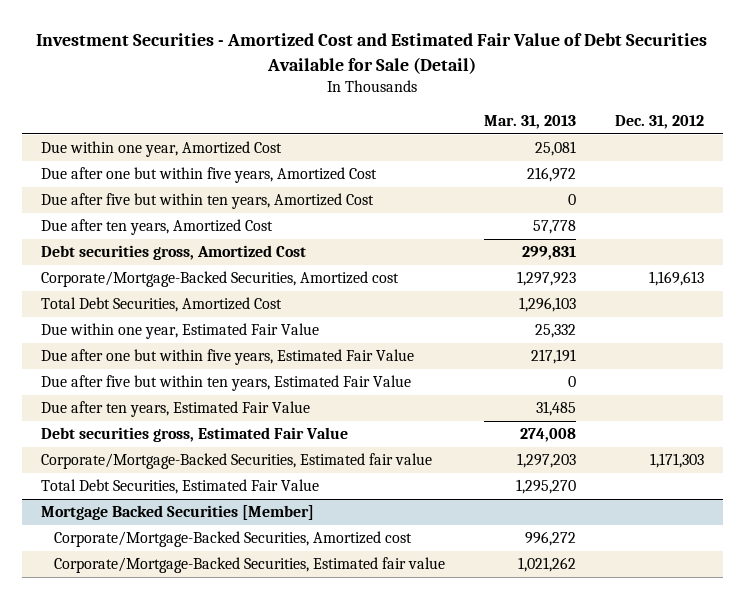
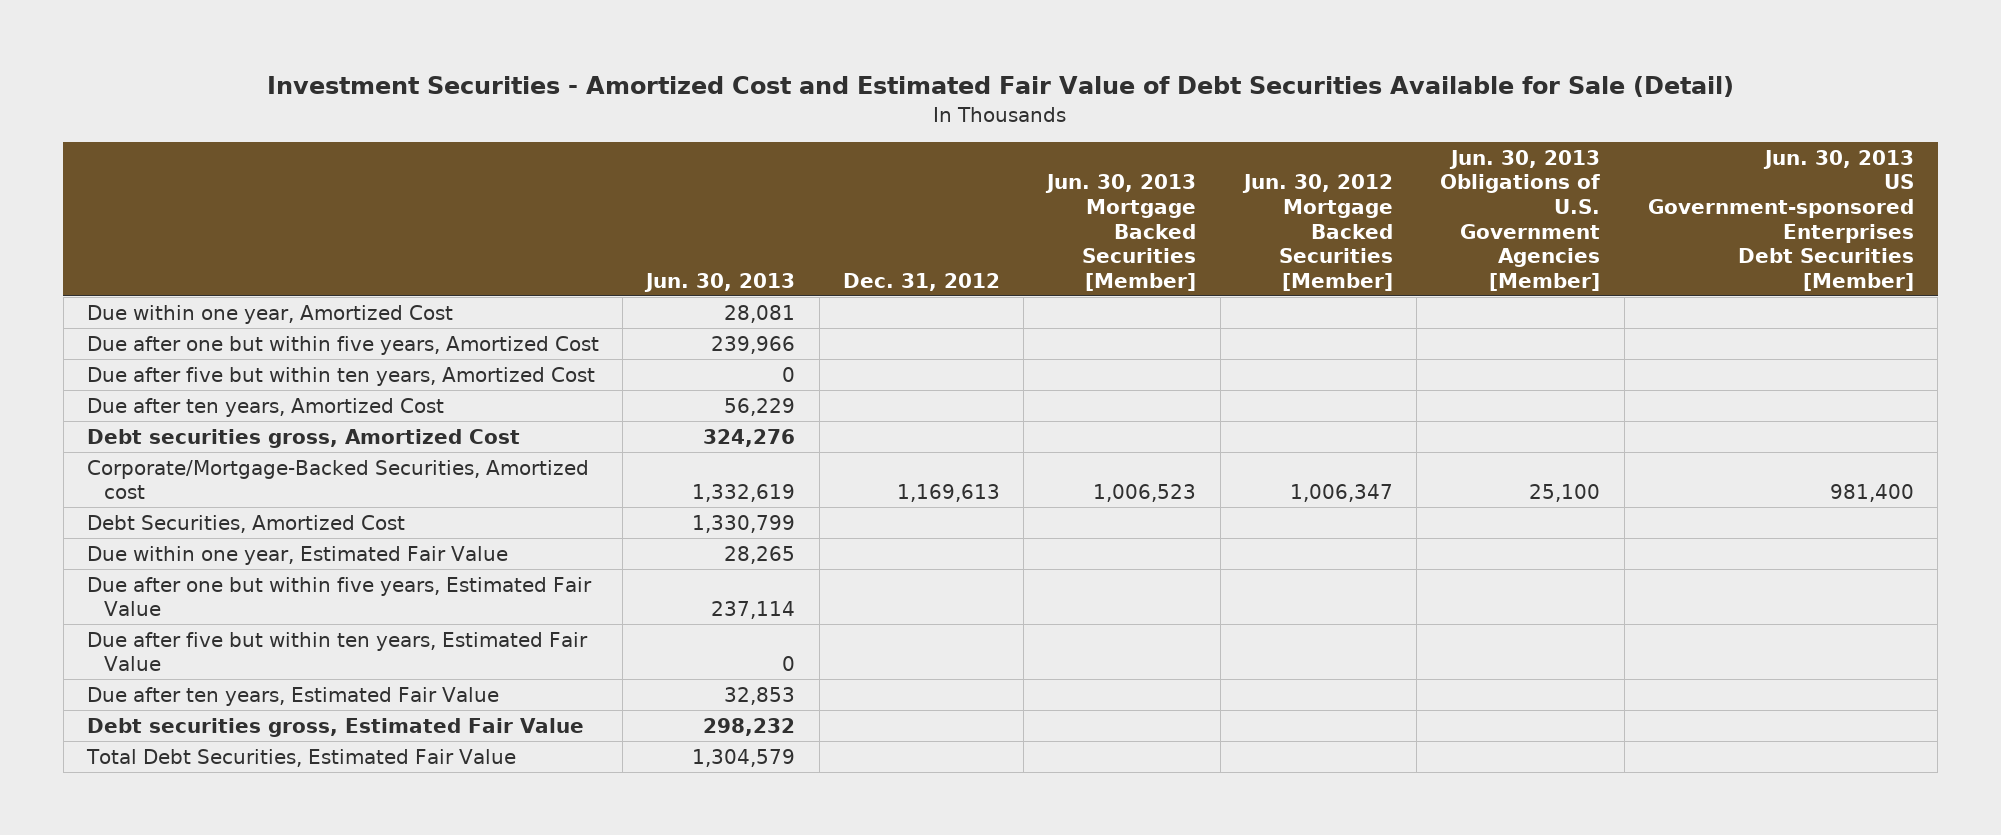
[484,115,577,130] Mar. 31, 2013 -> none
none -> [644,272,796,292] Jun. 30, 2013
none -> [1045,174,1197,291] Jun. 30, 2013 Mortgage Backed Securities [Member]
none -> [1241,174,1393,291] Jun. 30, 2012 Mortgage Backed Securities [Member]
none -> [1440,149,1601,291] Jun. 30, 2013 Obligations of U.S. Government Agencies [Member]
none -> [1647,149,1914,291] Jun. 30, 2013 US Government-sponsored Enterprises Debt Securities [Member]
[40,297,282,313] Total Debt Securities, Amortized Cost -> [86,514,405,533] Debt Securities, Amortized Cost
[40,453,432,470] Corporate/Mortgage-Backed Securities, Estimated fair value -> none
[40,505,314,521] Mortgage Backed Securities [Member] -> none
[54,531,413,548] Corporate/Mortgage-Backed Securities, Amortized cost -> none
[54,557,446,574] Corporate/Mortgage-Backed Securities, Estimated fair value -> none

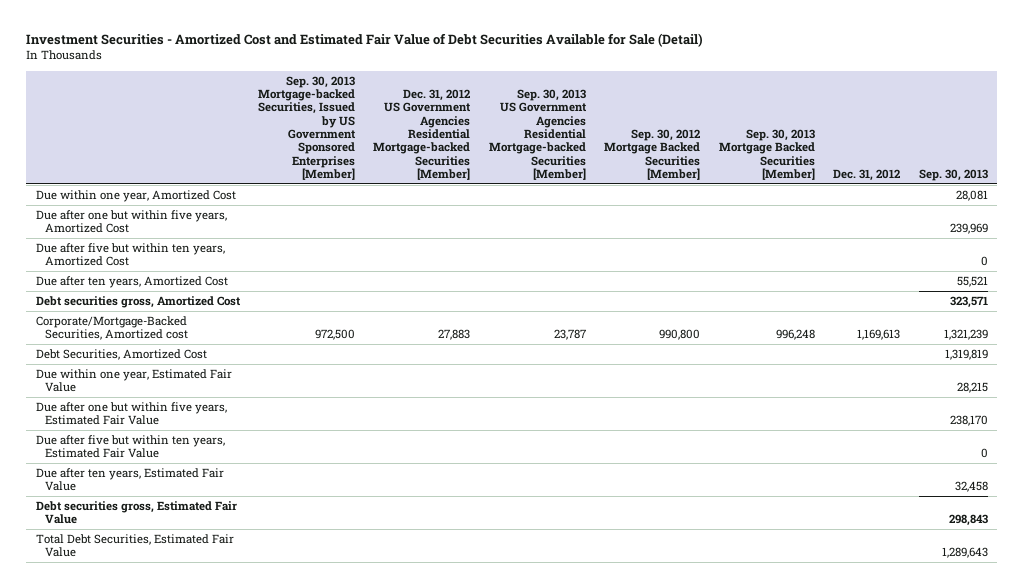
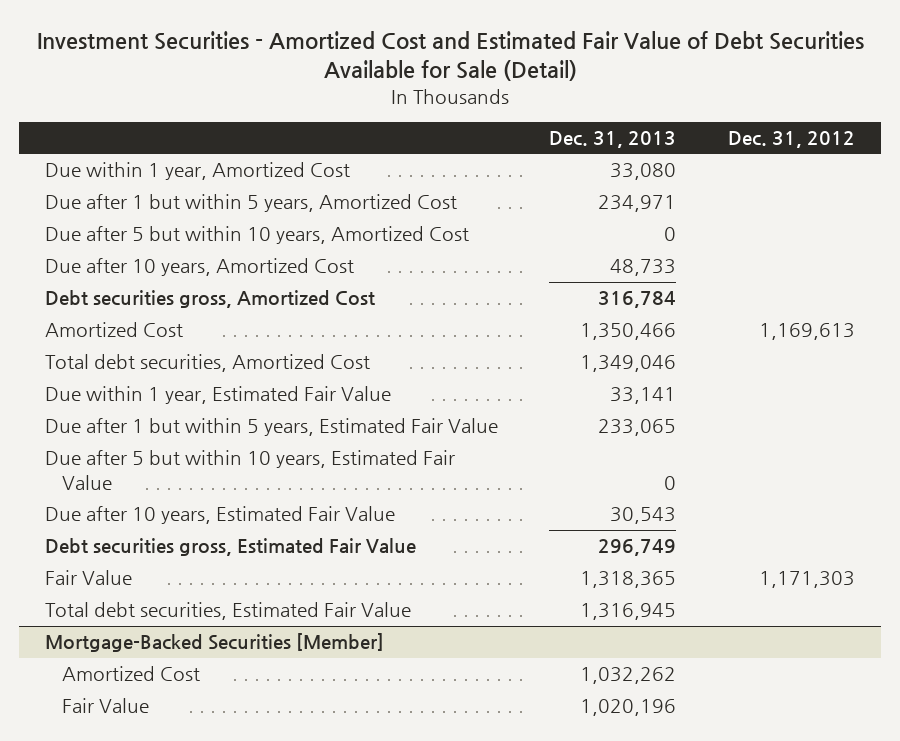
[258,75,357,180] Sep. 30, 2013 Mortgage-backed Securities, Issued by US Government Sponsored Enterprises [Member] -> none
[373,89,472,180] Dec. 31, 2012 US Government Agencies Residential Mortgage-backed Securities [Member] -> none
[488,89,587,180] Sep. 30, 2013 US Government Agencies Residential Mortgage-backed Securities [Member] -> none
[604,129,701,180] Sep. 30, 2012 Mortgage Backed Securities [Member] -> none
[718,129,815,180] Sep. 30, 2013 Mortgage Backed Securities [Member] -> none
[918,168,988,181] Sep. 30, 2013 -> none
none -> [549,130,677,148] Dec. 31, 2013
[35,189,236,202] Due within one year, Amortized Cost -> [44,162,350,181] Due within 1 year, Amortized Cost
[35,209,227,234] Due after one but within five years, Amortized Cost -> [44,194,457,213] Due after 1 but within 5 years, Amortized Cost
[35,242,225,267] Due after five but within ten years, Amortized Cost -> [44,226,469,245] Due after 5 but within 10 years, Amortized Cost
[35,275,228,288] Due after ten years, Amortized Cost -> [44,258,354,277] Due after 10 years, Amortized Cost
[35,315,188,341] Corporate/Mortgage-Backed Securities, Amortized cost -> [44,322,183,338] Amortized Cost
[35,348,207,360] Debt Securities, Amortized Cost -> [44,354,370,373] Total debt securities, Amortized Cost
[35,368,232,393] Due within one year, Estimated Fair Value -> [44,386,391,405] Due within 1 year, Estimated Fair Value
[35,401,227,426] Due after one but within five years, Estimated Fair Value -> [44,418,498,437] Due after 1 but within 5 years, Estimated Fair Value
[35,434,225,459] Due after five but within ten years, Estimated Fair Value -> [44,450,455,490] Due after 5 but within 10 years, Estimated Fair Value
[35,467,224,492] Due after ten years, Estimated Fair Value -> [44,506,395,525] Due after 10 years, Estimated Fair Value
none -> [44,570,132,586] Fair Value
[35,533,234,558] Total Debt Securities, Estimated Fair Value -> [44,602,411,621] Total debt securities, Estimated Fair Value
none -> [44,633,384,653] Mortgage-Backed Securities [Member]
none -> [61,666,200,682] Amortized Cost
none -> [61,698,149,714] Fair Value

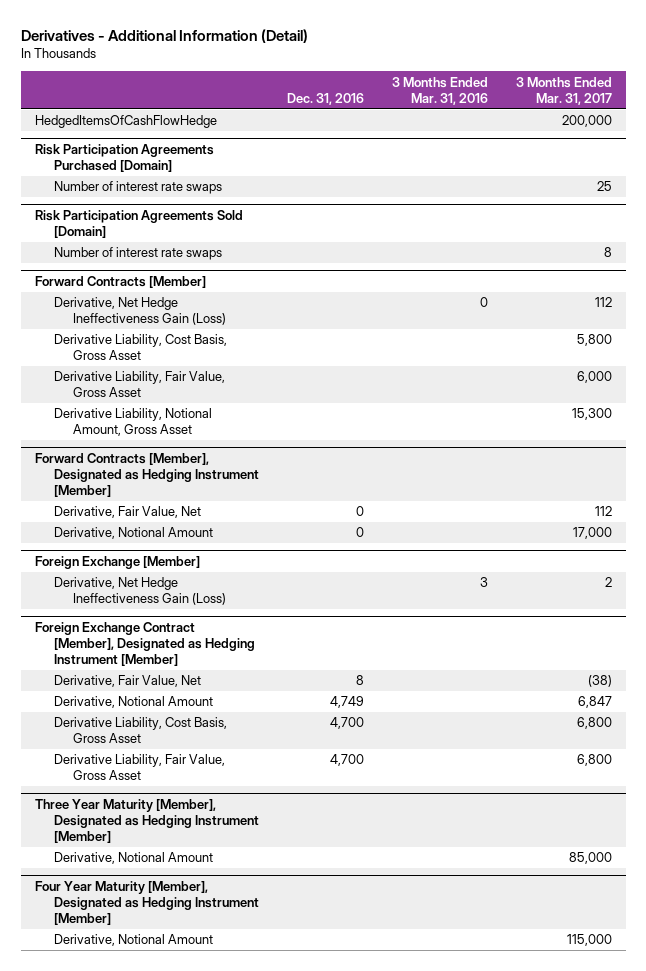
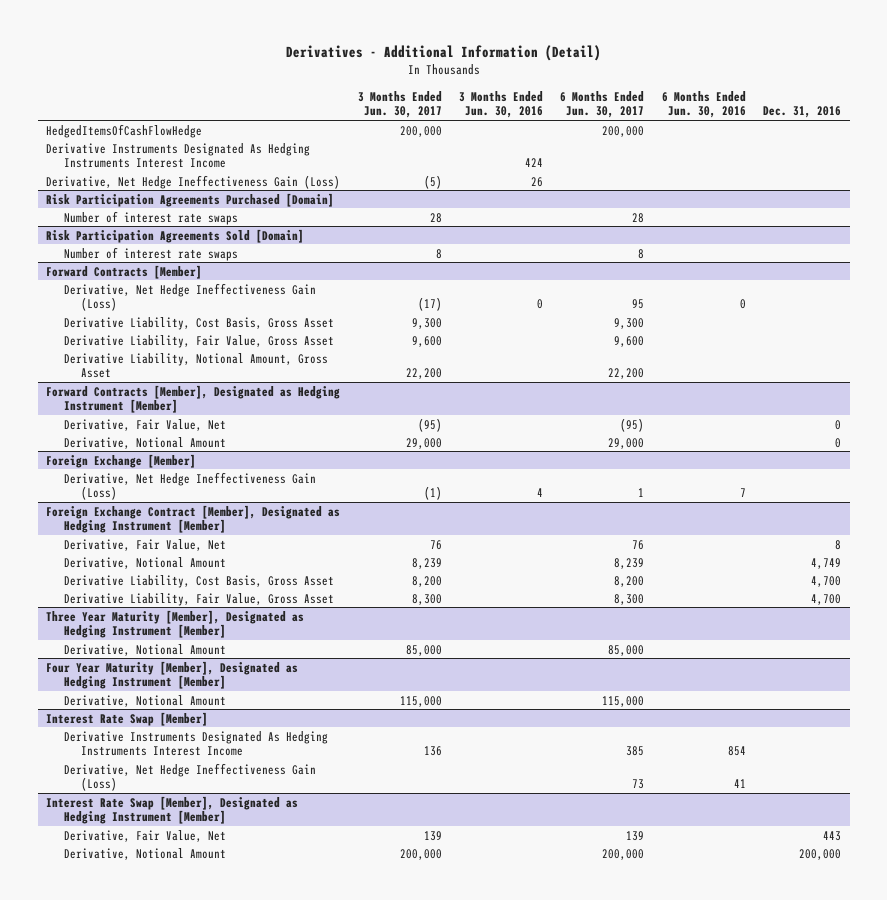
[391,76,488,105] 3 Months Ended Mar. 31, 2016 -> none
[515,76,612,105] 3 Months Ended Mar. 31, 2017 -> none
none -> [357,90,442,119] 3 Months Ended Jun. 30, 2017
none -> [458,90,543,119] 3 Months Ended Jun. 30, 2016
none -> [560,90,645,119] 6 Months Ended Jun. 30, 2017
none -> [661,90,746,119] 6 Months Ended Jun. 30, 2016
none -> [46,142,311,169] Derivative Instruments Designated As Hedging Instruments Interest Income
none -> [46,174,341,189] Derivative, Net Hedge Ineffectiveness Gain (Loss)
none -> [46,711,209,726] Interest Rate Swap [Member]
none -> [63,730,328,757] Derivative Instruments Designated As Hedging Instruments Interest Income
none -> [63,762,316,792] Derivative, Net Hedge Ineffectiveness Gain (Loss)
none -> [46,795,299,825] Interest Rate Swap [Member], Designated as Hedging Instrument [Member]
none -> [63,829,226,842] Derivative, Fair Value, Net
none -> [63,847,226,860] Derivative, Notional Amount

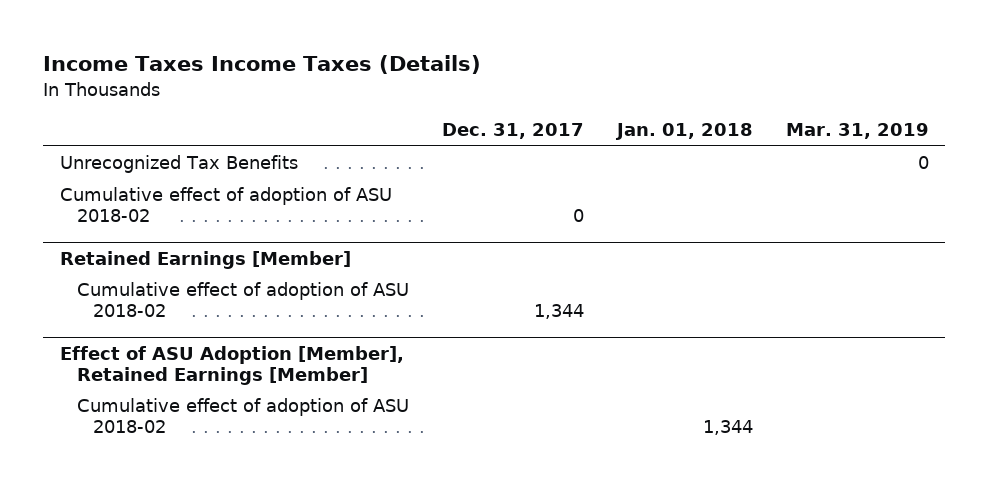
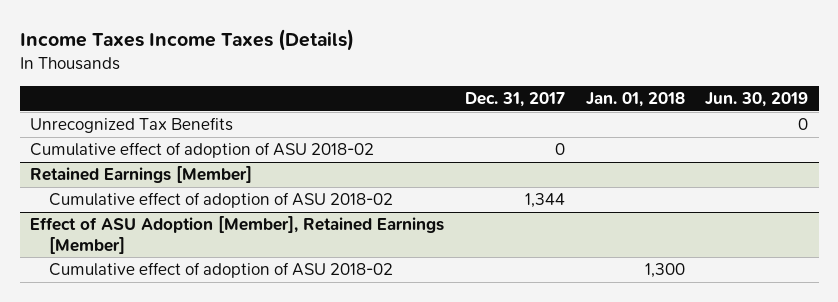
[785,123,929,140] Mar. 31, 2019 -> none
none -> [705,91,809,107] Jun. 30, 2019
[702,420,753,436] 1,344 -> [644,263,685,279] 1,300

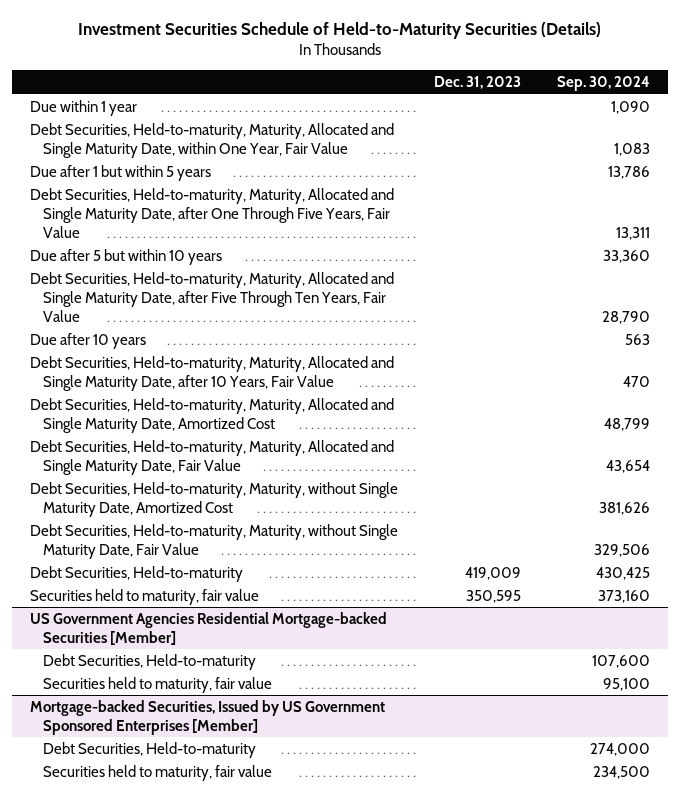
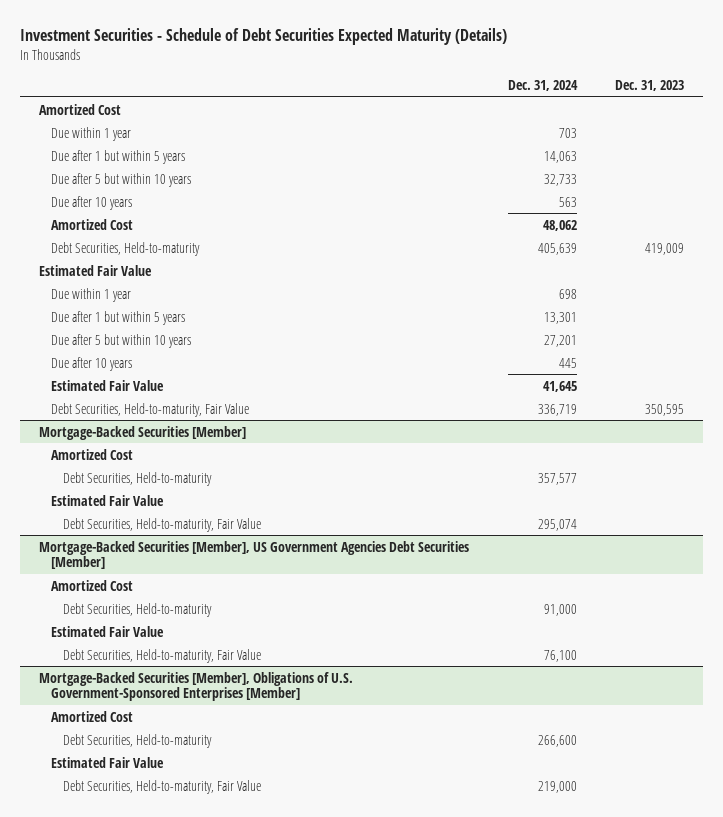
[78,22,602,40] Investment Securities Schedule of Held-to-Maturity Securities (Details) -> [19,28,507,46] Investment Securities - Schedule of Debt Securities Expected Maturity (Details)
[556,76,650,92] Sep. 30, 2024 -> none
none -> [507,79,578,91] Dec. 31, 2024
none -> [39,103,122,115] Amortized Cost
[30,122,395,158] Debt Securities, Held-to-maturity, Maturity, Allocated and Single Maturity Date, within One Year, Fair Value -> none
[30,187,395,238] Debt Securities, Held-to-maturity, Maturity, Allocated and Single Maturity Date, after One Through Five Years, Fair Value -> none
[30,271,395,322] Debt Securities, Held-to-maturity, Maturity, Allocated and Single Maturity Date, after Five Through Ten Years, Fair Value -> none
[30,355,395,391] Debt Securities, Held-to-maturity, Maturity, Allocated and Single Maturity Date, after 10 Years, Fair Value -> none
[30,439,395,475] Debt Securities, Held-to-maturity, Maturity, Allocated and Single Maturity Date, Fair Value -> none
[30,481,399,517] Debt Securities, Held-to-maturity, Maturity, without Single Maturity Date, Amortized Cost -> none
[30,523,399,559] Debt Securities, Held-to-maturity, Maturity, without Single Maturity Date, Fair Value -> none
[30,397,395,433] Debt Securities, Held-to-maturity, Maturity, Allocated and Single Maturity Date, Amortized Cost -> [50,218,133,230] Amortized Cost
none -> [39,264,153,276] Estimated Fair Value
none -> [50,287,131,302] Due within 1 year
none -> [50,310,185,325] Due after 1 but within 5 years
none -> [50,333,191,348] Due after 5 but within 10 years
none -> [50,356,132,371] Due after 10 years
none -> [50,379,164,391] Estimated Fair Value
[30,588,260,605] Securities held to maturity, fair value -> [50,402,249,417] Debt Securities, Held-to-maturity, Fair Value
none -> [39,425,247,440] Mortgage-Backed Securities [Member]
none -> [50,448,133,460] Amortized Cost
none -> [62,471,212,486] Debt Securities, Held-to-maturity
none -> [50,494,164,506] Estimated Fair Value
none -> [62,517,261,532] Debt Securities, Held-to-maturity, Fair Value
[30,611,388,645] US Government Agencies Residential Mortgage-backed Securities [Member] -> [39,540,470,570] Mortgage-Backed Securities [Member], US Government Agencies Debt Securities [Member]
none -> [50,579,133,591] Amortized Cost
none -> [50,625,164,637] Estimated Fair Value
[43,676,273,693] Securities held to maturity, fair value -> [62,648,261,663] Debt Securities, Held-to-maturity, Fair Value
[30,699,386,735] Mortgage-backed Securities, Issued by US Government Sponsored Enterprises [Member] -> [39,671,354,702] Mortgage-Backed Securities [Member], Obligations of U.S. Government-Sponsored Enterprises [Member]
none -> [50,710,133,722] Amortized Cost
none -> [50,756,164,768] Estimated Fair Value
[43,764,273,781] Securities held to maturity, fair value -> [62,779,261,794] Debt Securities, Held-to-maturity, Fair Value

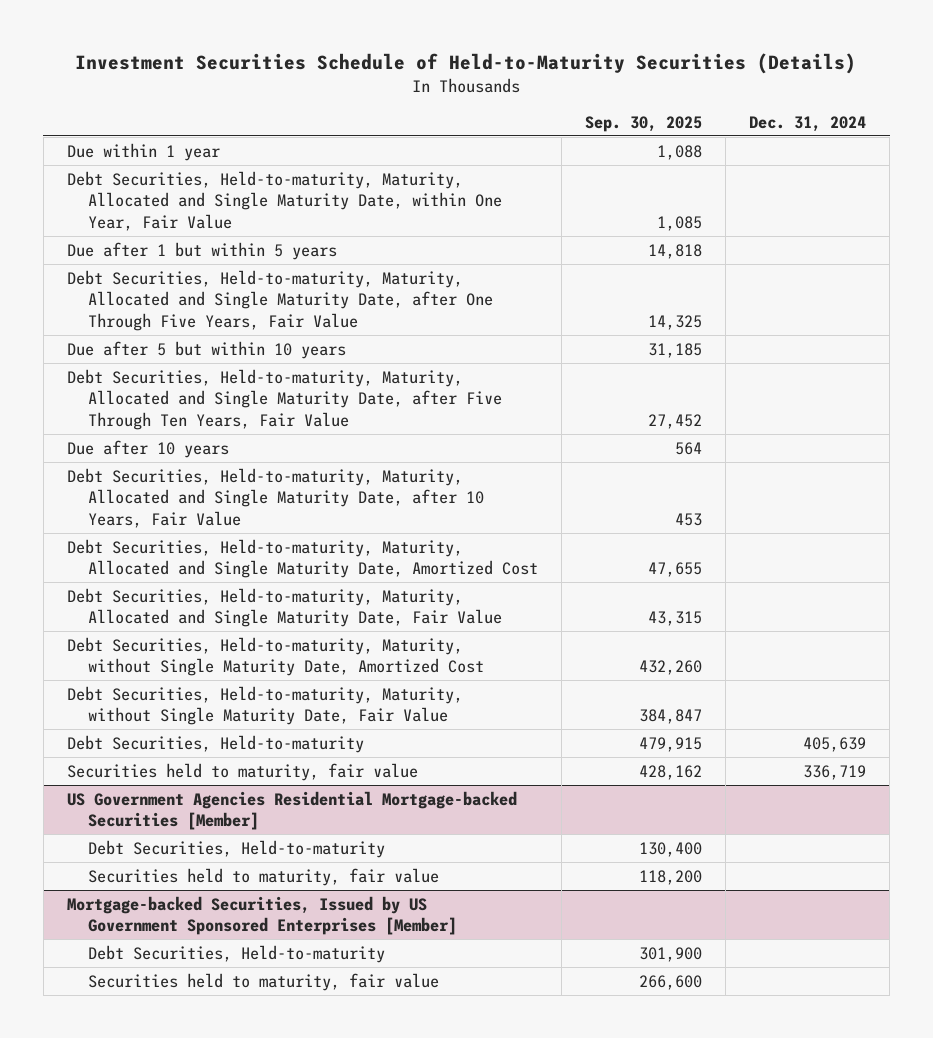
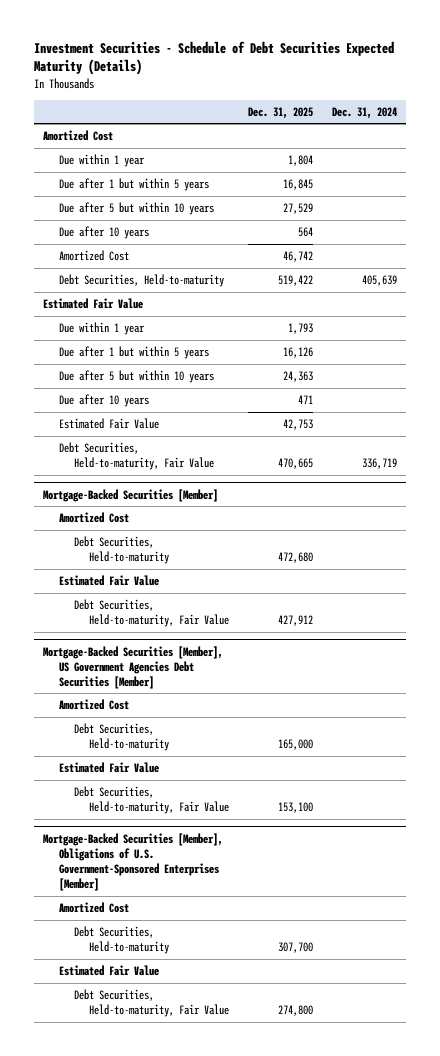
[75,53,857,75] Investment Securities Schedule of Held-to-Maturity Securities (Details) -> [33,40,394,76] Investment Securities - Schedule of Debt Securities Expected Maturity (Details)
[584,115,702,132] Sep. 30, 2025 -> none
none -> [247,106,313,119] Dec. 31, 2025
none -> [43,129,114,141] Amortized Cost
[66,170,502,231] Debt Securities, Held-to-maturity, Maturity, Allocated and Single Maturity Date, within One Year, Fair Value -> none
[66,269,493,331] Debt Securities, Held-to-maturity, Maturity, Allocated and Single Maturity Date, after One Through Five Years, Fair Value -> none
[66,368,502,430] Debt Securities, Held-to-maturity, Maturity, Allocated and Single Maturity Date, after Five Through Ten Years, Fair Value -> none
[66,467,484,528] Debt Securities, Held-to-maturity, Maturity, Allocated and Single Maturity Date, after 10 Years, Fair Value -> none
[66,587,502,628] Debt Securities, Held-to-maturity, Maturity, Allocated and Single Maturity Date, Fair Value -> none
[66,636,484,677] Debt Securities, Held-to-maturity, Maturity, without Single Maturity Date, Amortized Cost -> none
[66,685,463,726] Debt Securities, Held-to-maturity, Maturity, without Single Maturity Date, Fair Value -> none
[66,538,538,579] Debt Securities, Held-to-maturity, Maturity, Allocated and Single Maturity Date, Amortized Cost -> [58,249,129,261] Amortized Cost
none -> [43,297,144,309] Estimated Fair Value
none -> [58,321,145,335] Due within 1 year
none -> [58,345,209,359] Due after 1 but within 5 years
none -> [58,369,214,383] Due after 5 but within 10 years
none -> [58,393,149,407] Due after 10 years
none -> [58,417,159,429] Estimated Fair Value
[66,762,418,781] Securities held to maturity, fair value -> [58,441,214,471] Debt Securities, Held-to-maturity, Fair Value
none -> [43,488,219,502] Mortgage-Backed Securities [Member]
none -> [58,511,129,523] Amortized Cost
none -> [73,535,169,565] Debt Securities, Held-to-maturity
none -> [58,574,159,586] Estimated Fair Value
none -> [73,598,229,628] Debt Securities, Held-to-maturity, Fair Value
[66,790,517,831] US Government Agencies Residential Mortgage-backed Securities [Member] -> [43,645,224,689] Mortgage-Backed Securities [Member], US Government Agencies Debt Securities [Member]
none -> [58,698,129,710] Amortized Cost
none -> [58,761,159,773] Estimated Fair Value
[87,867,439,886] Securities held to maturity, fair value -> [73,785,229,815] Debt Securities, Held-to-maturity, Fair Value
[66,895,457,936] Mortgage-backed Securities, Issued by US Government Sponsored Enterprises [Member] -> [43,832,224,892] Mortgage-Backed Securities [Member], Obligations of U.S. Government-Sponsored Enterprises [Member]
none -> [58,901,129,913] Amortized Cost
none -> [58,964,159,976] Estimated Fair Value
[87,972,439,991] Securities held to maturity, fair value -> [73,988,229,1018] Debt Securities, Held-to-maturity, Fair Value

